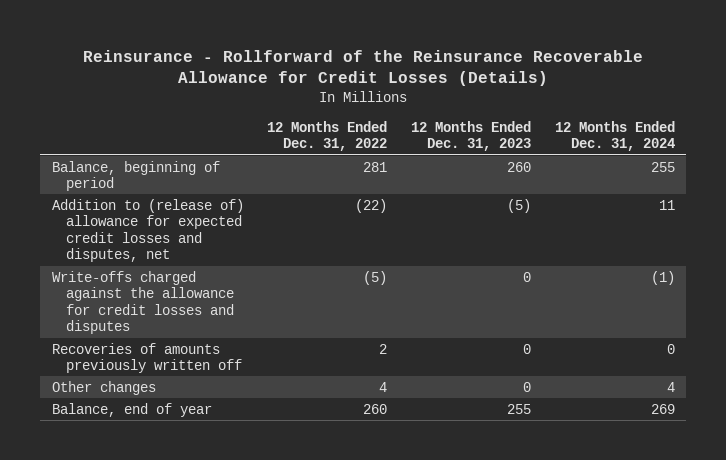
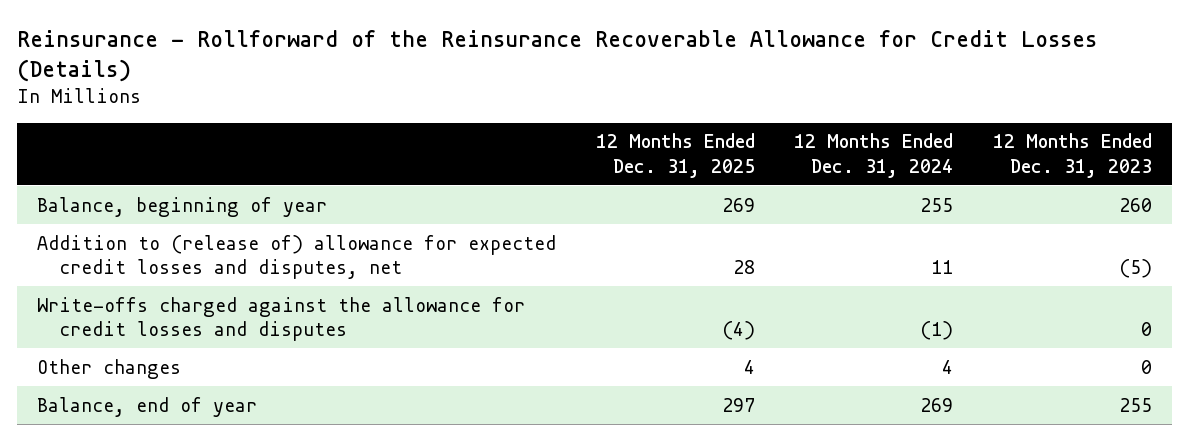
[267,120,388,152] 12 Months Ended Dec. 31, 2022 -> none
none -> [595,133,755,178] 12 Months Ended Dec. 31, 2025
[51,160,220,192] Balance, beginning of period -> [36,196,327,217] Balance, beginning of year
[51,342,243,374] Recoveries of amounts previously written off -> none

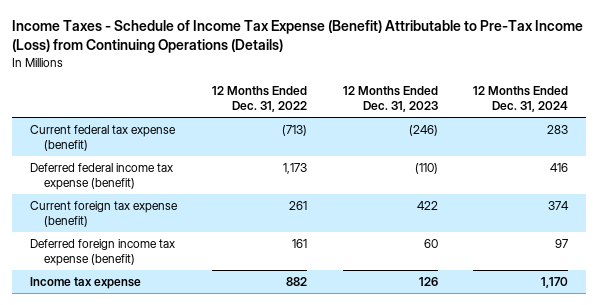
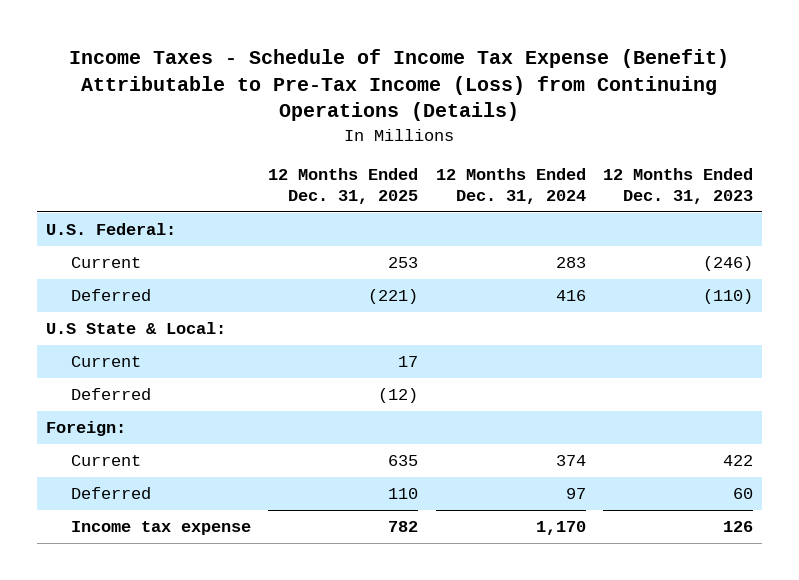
[212,85,308,113] 12 Months Ended Dec. 31, 2022 -> none
none -> [268,168,419,204] 12 Months Ended Dec. 31, 2025
none -> [45,223,176,236] U.S. Federal:
[29,125,176,152] Current federal tax expense (benefit) -> [70,257,141,269] Current
[29,163,173,191] Deferred federal income tax expense (benefit) -> [70,289,151,302] Deferred
none -> [45,322,226,335] U.S State & Local:
none -> [70,356,141,368] Current
none -> [70,388,151,401] Deferred
none -> [45,421,126,437] Foreign:
[29,201,178,228] Current foreign tax expense (benefit) -> [70,455,141,467] Current
[29,239,175,267] Deferred foreign income tax expense (benefit) -> [70,487,151,500] Deferred

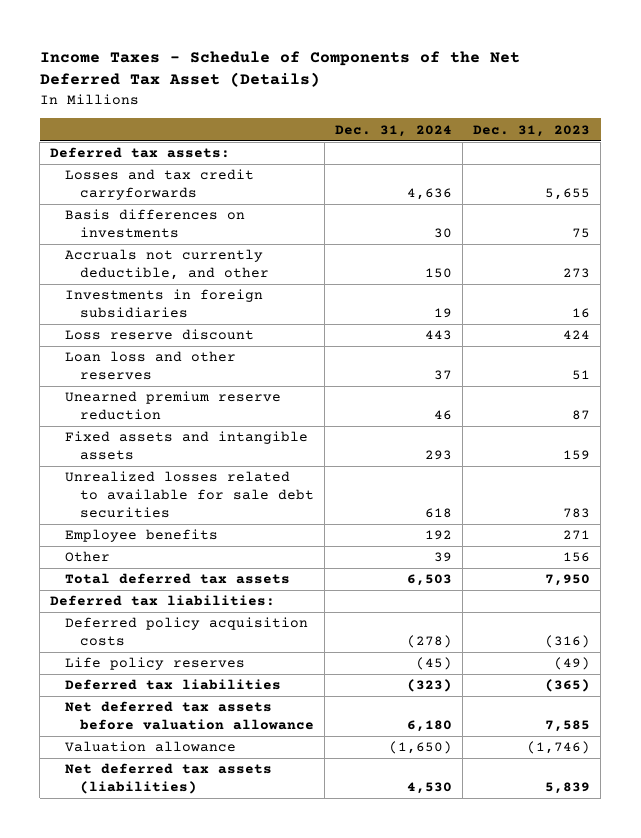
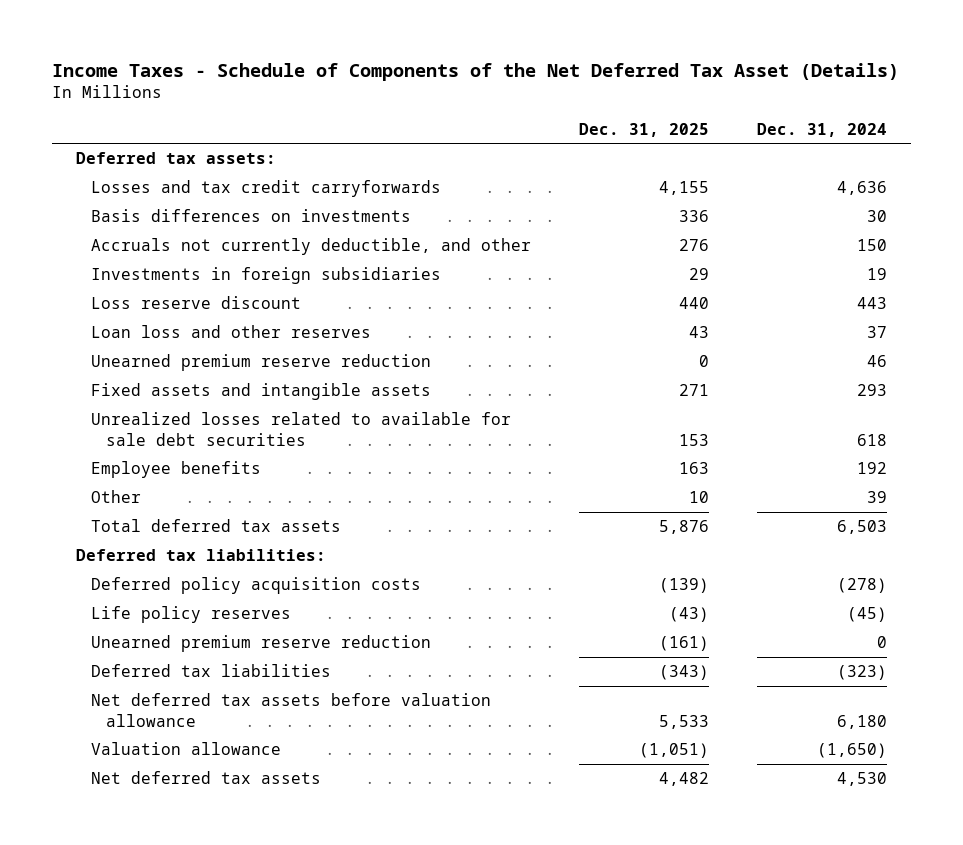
[473,124,591,137] Dec. 31, 2023 -> none
none -> [578,122,709,137] Dec. 31, 2025
none -> [91,635,432,653] Unearned premium reserve reduction
[65,763,273,795] Net deferred tax assets (liabilities) -> [91,771,322,785] Net deferred tax assets

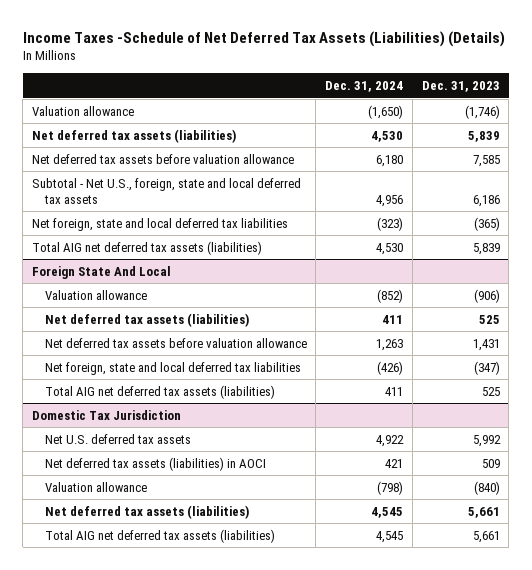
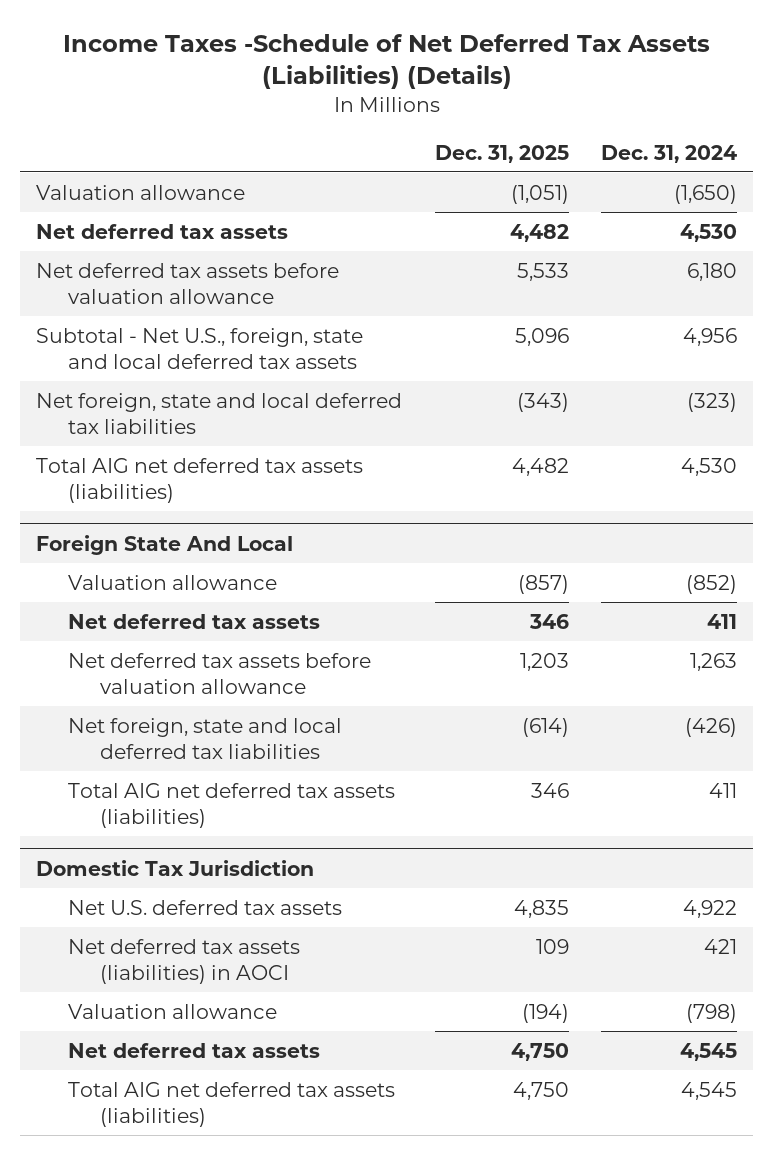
[421,80,500,92] Dec. 31, 2023 -> none
none -> [434,144,569,163] Dec. 31, 2025
[32,128,237,143] Net deferred tax assets (liabilities) -> [36,223,289,239] Net deferred tax assets
[44,312,249,327] Net deferred tax assets (liabilities) -> [68,613,321,629] Net deferred tax assets
[44,504,249,519] Net deferred tax assets (liabilities) -> [68,1042,321,1058] Net deferred tax assets

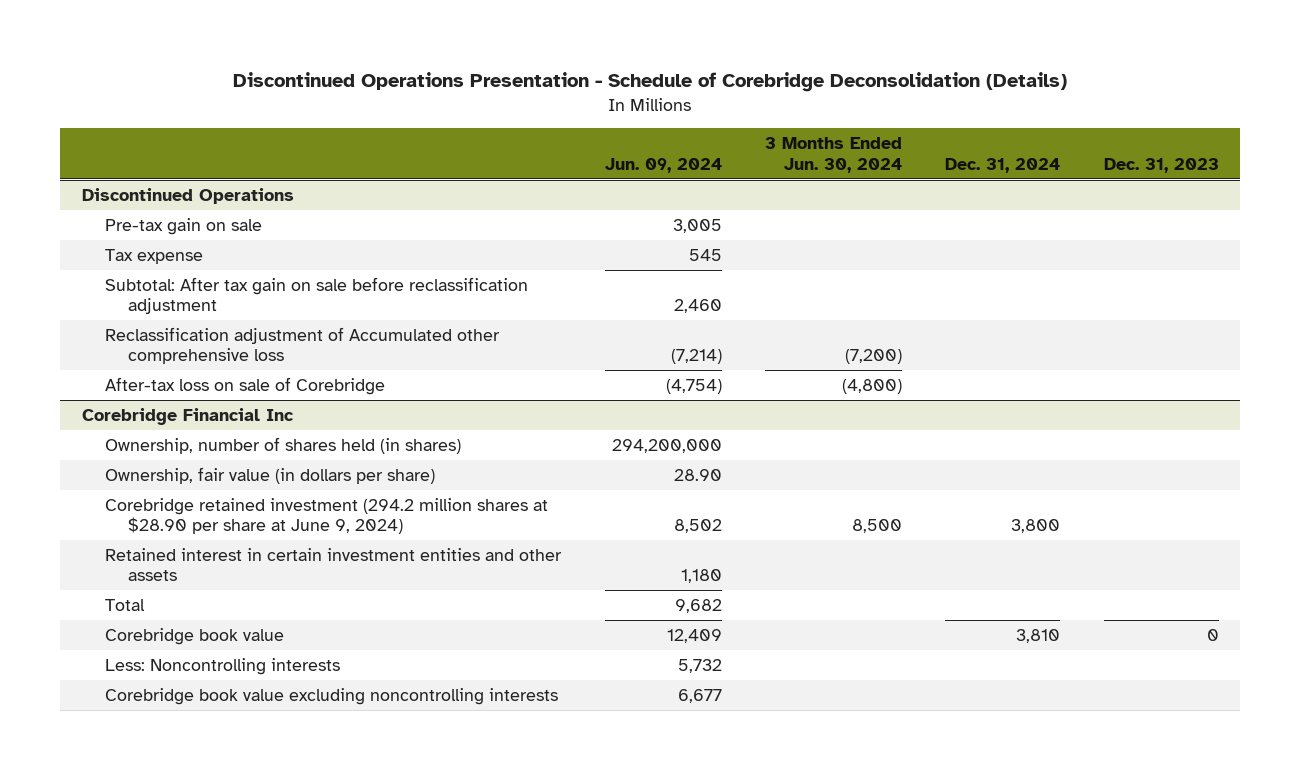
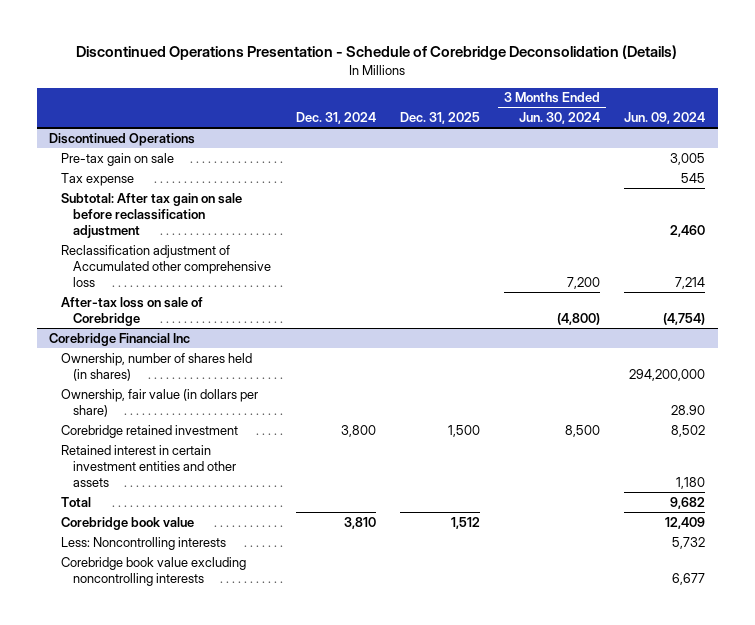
[1103,157,1219,173] Dec. 31, 2023 -> none
none -> [399,112,480,125] Dec. 31, 2025
[670,349,722,365] (7,214) -> [675,277,706,290] 7,214
[844,349,902,365] (7,200) -> [567,277,601,290] 7,200
[105,497,549,535] Corebridge retained investment (294.2 million shares at $28.90 per share at June 9, 2024) -> [61,424,239,438] Corebridge retained investment

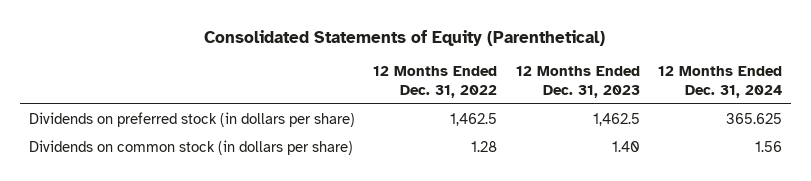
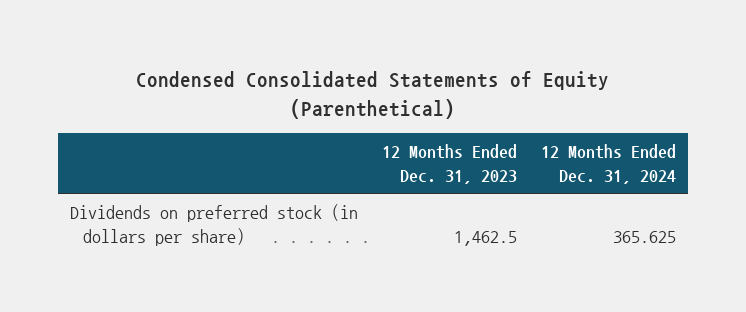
[204,29,606,46] Consolidated Statements of Equity (Parenthetical) -> [136,71,610,119] Condensed Consolidated Statements of Equity (Parenthetical)
[373,66,498,98] 12 Months Ended Dec. 31, 2022 -> none
[28,139,353,155] Dividends on common stock (in dollars per share) -> none

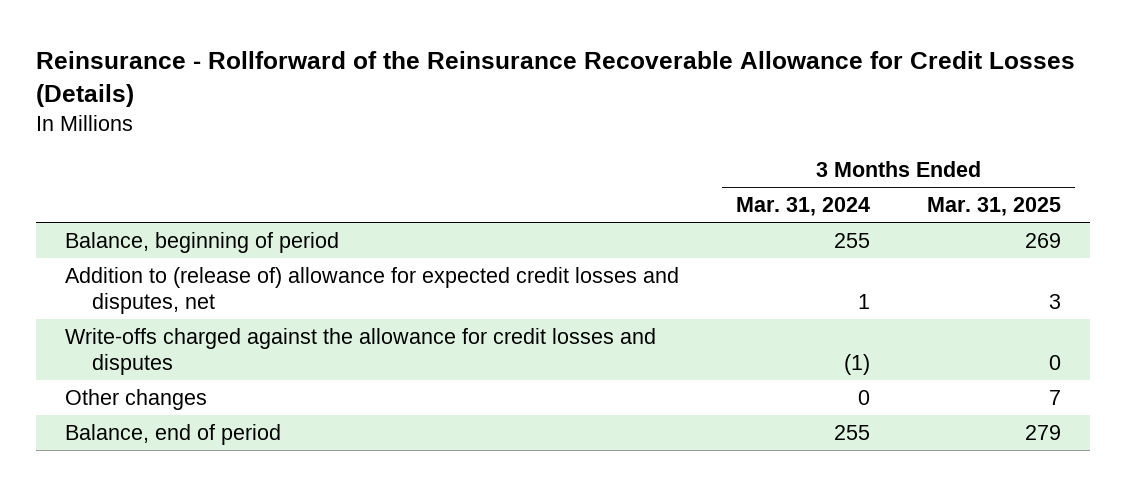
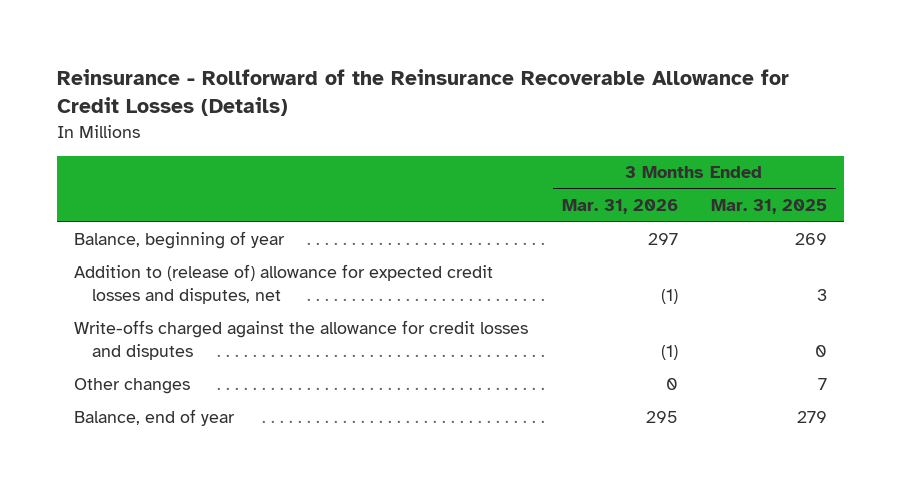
[735,197,870,217] Mar. 31, 2024 -> none
none -> [561,199,678,215] Mar. 31, 2026
[64,231,339,253] Balance, beginning of period -> [74,230,286,249] Balance, beginning of year
[64,423,281,445] Balance, end of period -> [74,408,236,426] Balance, end of year

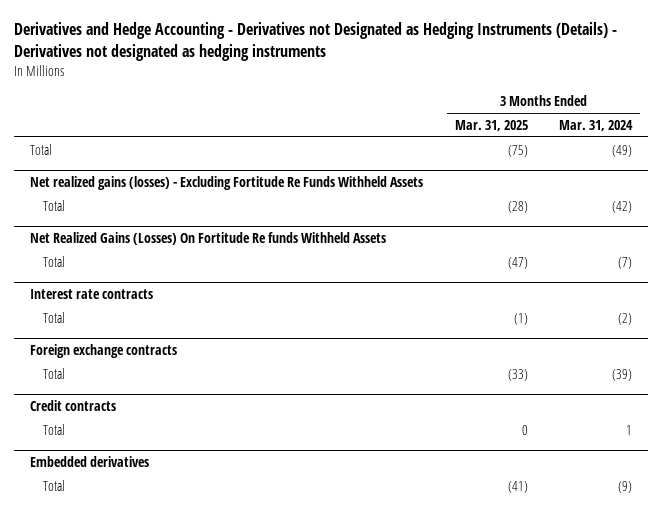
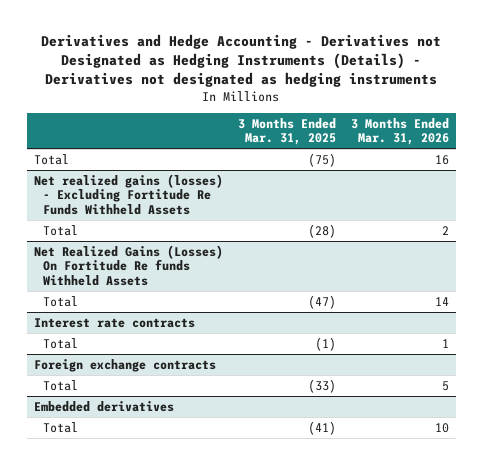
[559,119,634,131] Mar. 31, 2024 -> none
none -> [350,117,449,146] 3 Months Ended Mar. 31, 2026
[29,400,116,412] Credit contracts -> none
[43,423,66,435] Total -> none

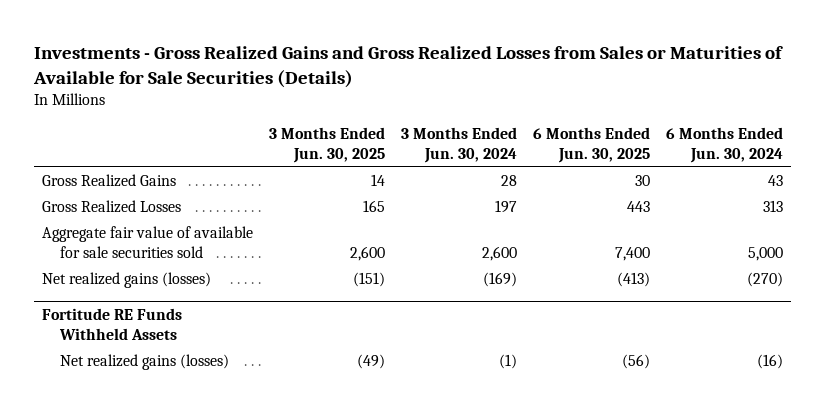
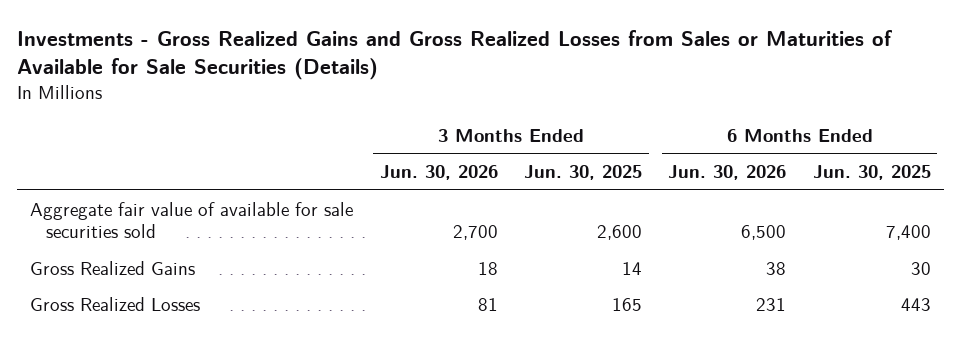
[401,127,518,164] 3 Months Ended Jun. 30, 2024 -> none
[666,127,784,164] 6 Months Ended Jun. 30, 2024 -> none
none -> [379,164,498,180] Jun. 30, 2026
none -> [668,164,787,180] Jun. 30, 2026
[42,226,254,259] Aggregate fair value of available for sale securities sold -> [30,201,354,239] Aggregate fair value of available for sale securities sold
[42,272,212,289] Net realized gains (losses) -> none
[42,308,183,341] Fortitude RE Funds Withheld Assets -> none
[59,354,229,371] Net realized gains (losses) -> none

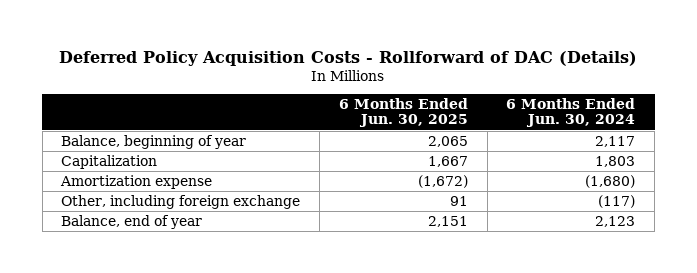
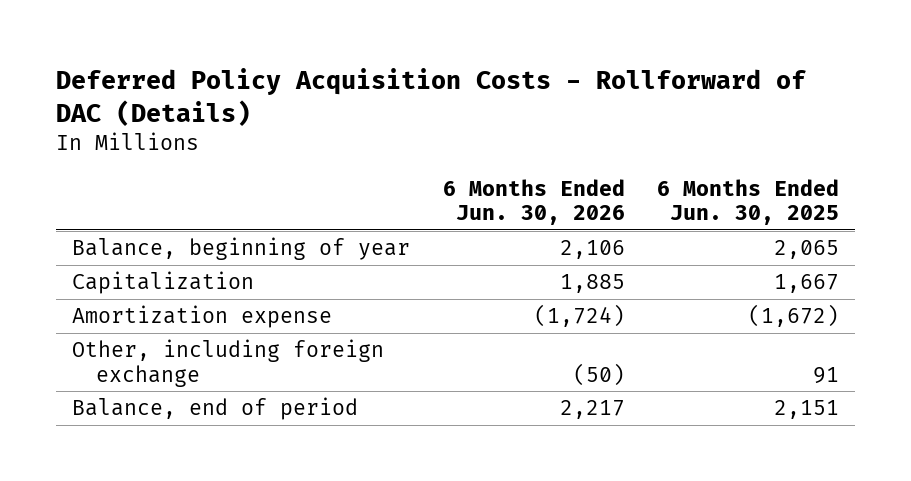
[506,97,636,128] 6 Months Ended Jun. 30, 2024 -> none
none -> [442,178,625,226] 6 Months Ended Jun. 30, 2026
[61,214,203,229] Balance, end of year -> [72,397,359,421] Balance, end of period

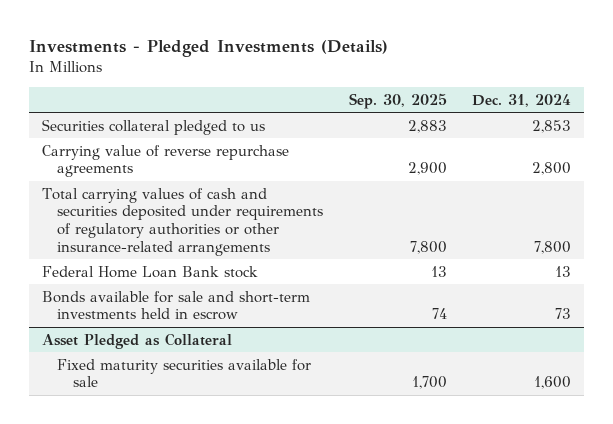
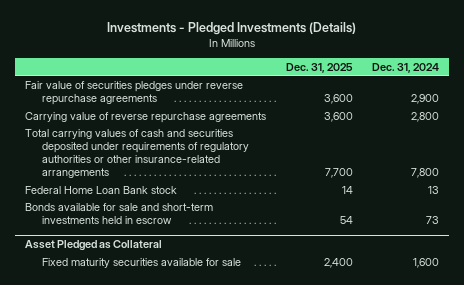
[348,92,447,109] Sep. 30, 2025 -> none
none -> [285,62,353,73] Dec. 31, 2025
[42,118,266,135] Securities collateral pledged to us -> none
none -> [24,80,243,105] Fair value of securities pledges under reverse repurchase agreements

